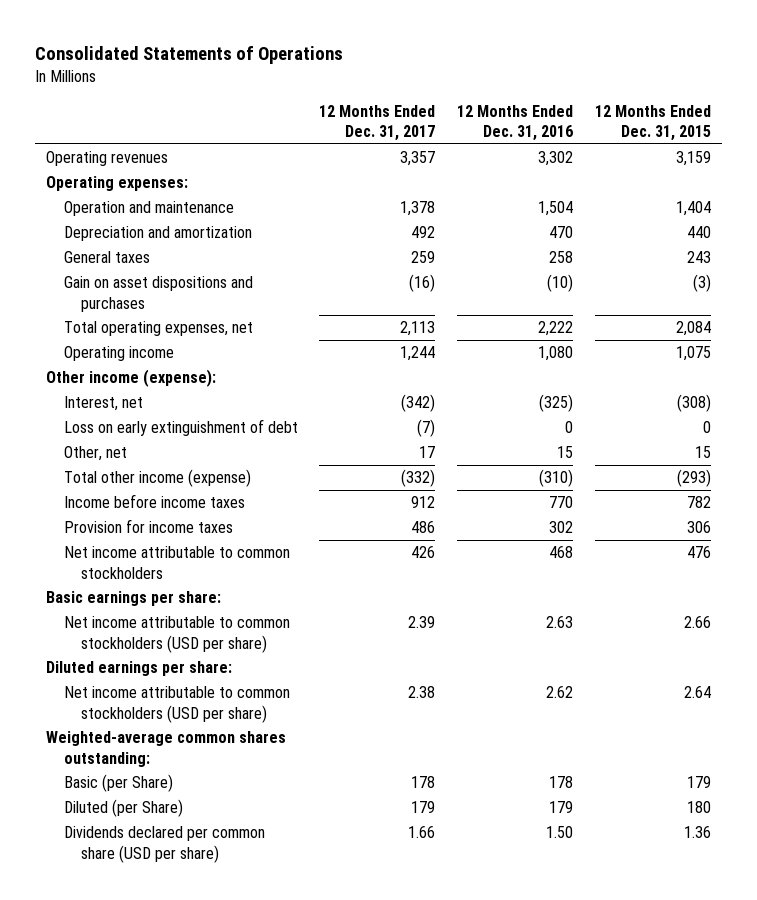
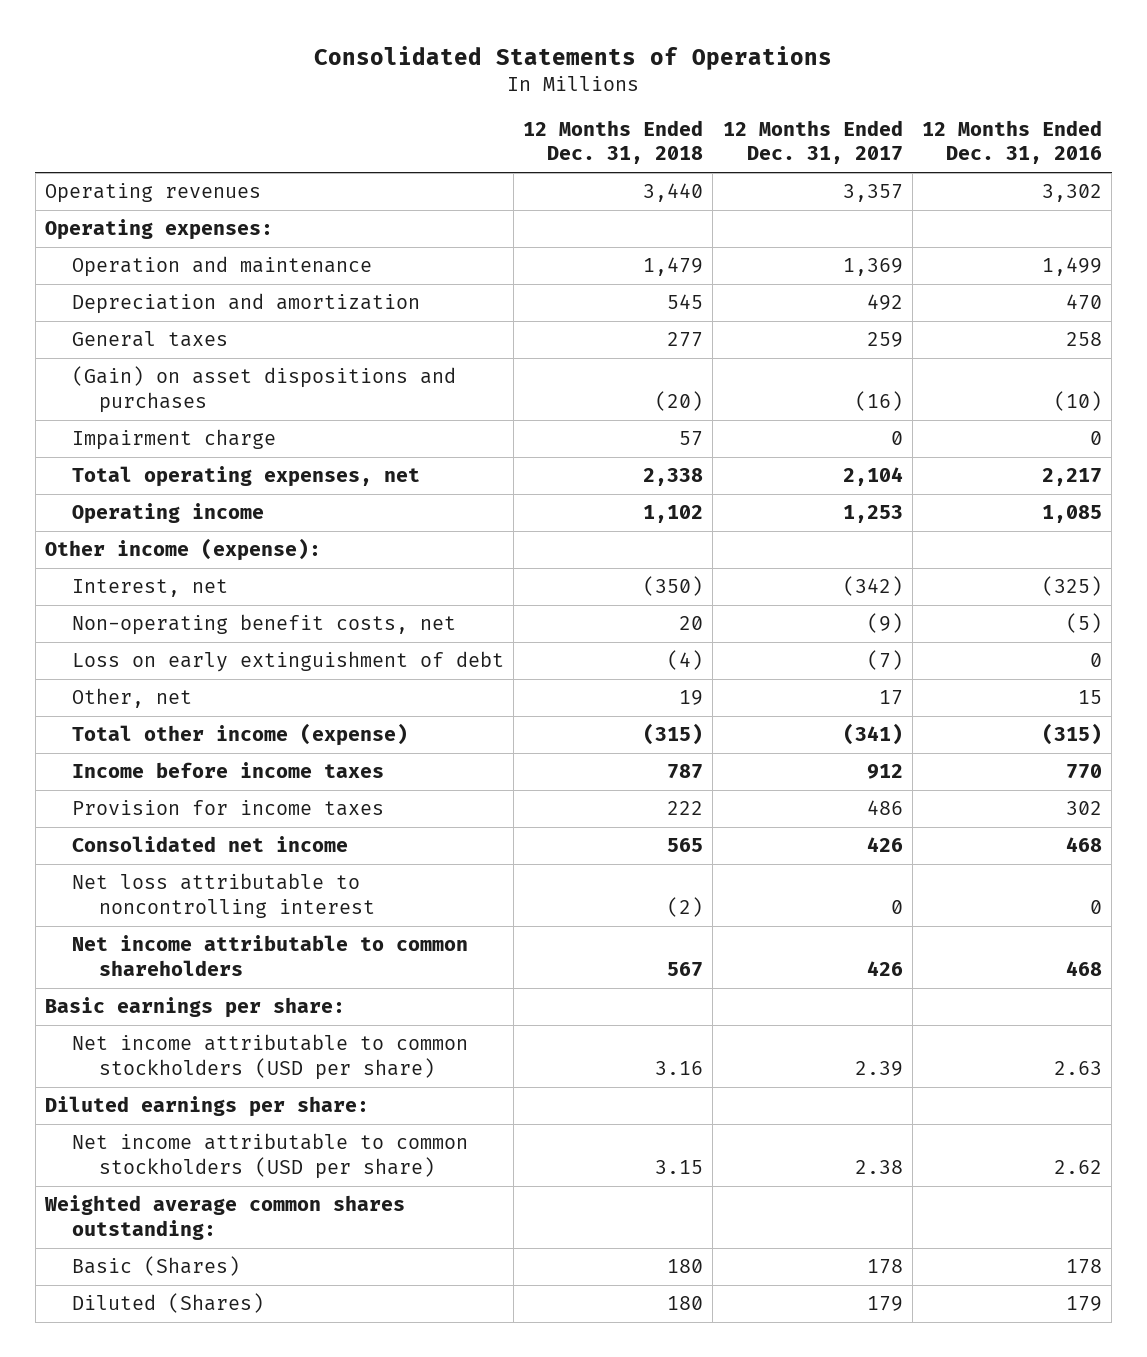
[594,104,711,141] 12 Months Ended Dec. 31, 2015 -> none
none -> [523,119,704,165] 12 Months Ended Dec. 31, 2018
[400,201,436,217] 1,378 -> [842,258,903,277] 1,369
[538,201,574,217] 1,504 -> [1041,257,1102,277] 1,499
[63,276,253,312] Gain on asset dispositions and purchases -> [71,366,456,414] (Gain) on asset dispositions and purchases
none -> [71,429,276,451] Impairment charge
[400,321,436,337] 2,113 -> [842,467,903,487] 2,104
[538,321,574,337] 2,222 -> [1041,468,1102,487] 2,217
[400,346,436,362] 1,244 -> [842,505,903,524] 1,253
[538,346,574,362] 1,080 -> [1041,505,1102,524] 1,085
none -> [71,614,456,636] Non-operating benefit costs, net
[401,469,436,488] (332) -> [842,723,903,746] (341)
[539,469,574,488] (310) -> [1041,723,1102,746] (315)
none -> [71,836,348,853] Consolidated net income
none -> [71,873,376,919] Net loss attributable to noncontrolling interest
[63,546,290,579] Net income attributable to common stockholders -> [71,935,468,977] Net income attributable to common shareholders
[63,826,265,863] Dividends declared per common share (USD per share) -> none
[46,731,287,767] Weighted-average common shares outstanding: -> [43,1195,405,1241] Weighted average common shares outstanding:
[63,774,173,793] Basic (per Share) -> [71,1256,240,1277] Basic (Shares)
[63,799,183,818] Diluted (per Share) -> [71,1293,264,1314] Diluted (Shares)

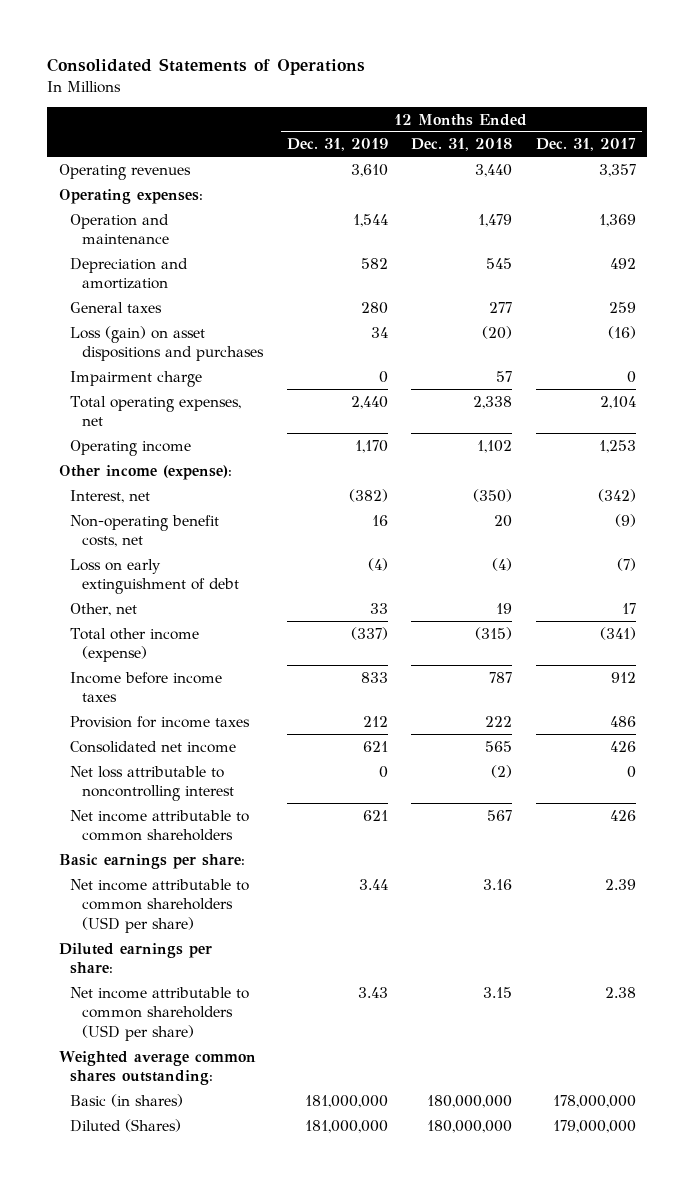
[921,119,1102,165] 12 Months Ended Dec. 31, 2016 -> none
none -> [286,138,388,152] Dec. 31, 2019
[71,366,456,414] (Gain) on asset dispositions and purchases -> [70,325,265,362] Loss (gain) on asset dispositions and purchases
[71,1034,468,1081] Net income attributable to common stockholders (USD per share) -> [70,878,250,933] Net income attributable to common shareholders (USD per share)
[71,1133,468,1180] Net income attributable to common stockholders (USD per share) -> [70,986,250,1041] Net income attributable to common shareholders (USD per share)
[71,1256,240,1277] Basic (Shares) -> [70,1093,184,1107] Basic (in shares)
[667,1259,704,1274] 180 -> [427,1094,513,1108] 180,000,000
[866,1259,903,1275] 178 -> [552,1094,636,1108] 178,000,000
[667,1296,704,1311] 180 -> [427,1119,513,1133] 180,000,000
[866,1296,903,1312] 179 -> [552,1119,636,1133] 179,000,000

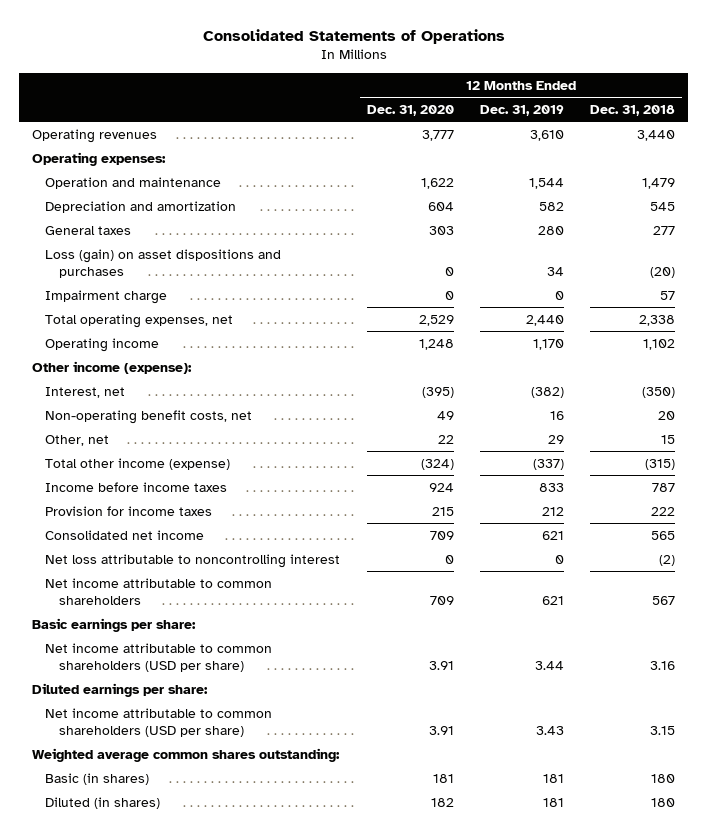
[535,138,636,152] Dec. 31, 2017 -> none
none -> [366,104,454,116] Dec. 31, 2020
[70,558,240,595] Loss on early extinguishment of debt -> none
[369,602,388,614] 33 -> [548,434,565,444] 29
[496,602,513,614] 19 -> [661,434,676,444] 15
[304,1094,388,1108] 181,000,000 -> [543,773,565,783] 181
[427,1094,513,1108] 180,000,000 -> [651,773,676,783] 180
[70,1118,182,1132] Diluted (Shares) -> [45,796,161,809] Diluted (in shares)
[304,1119,388,1133] 181,000,000 -> [543,797,565,807] 181
[427,1119,513,1133] 180,000,000 -> [651,797,676,807] 180

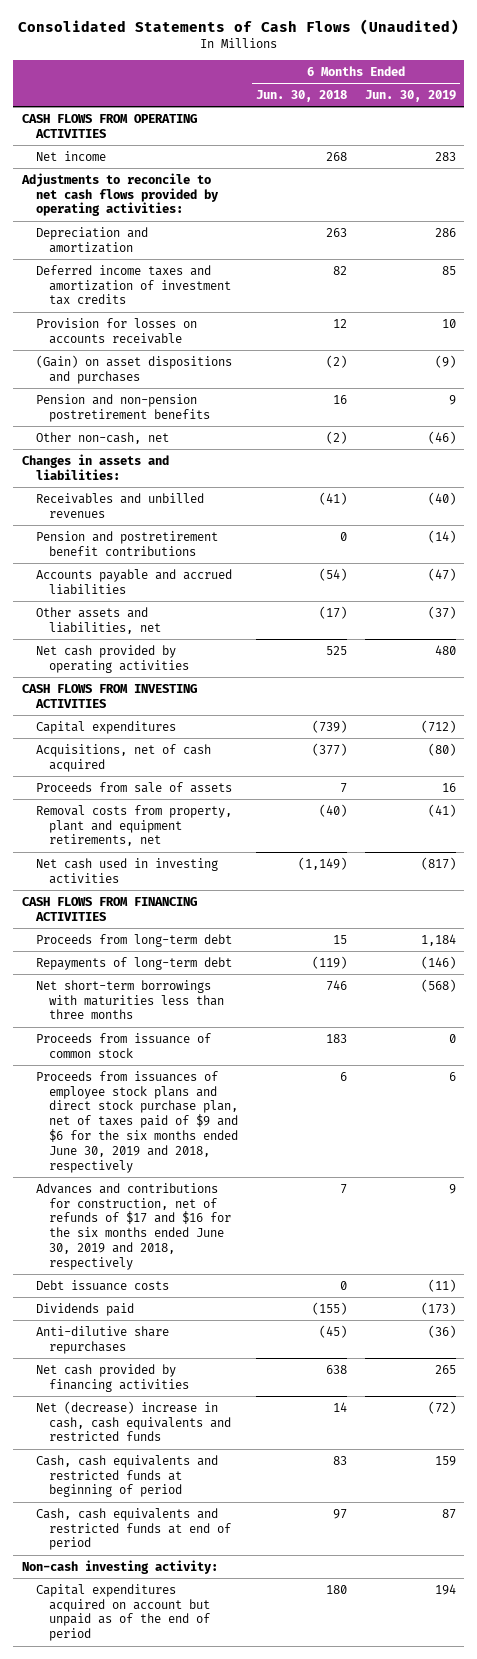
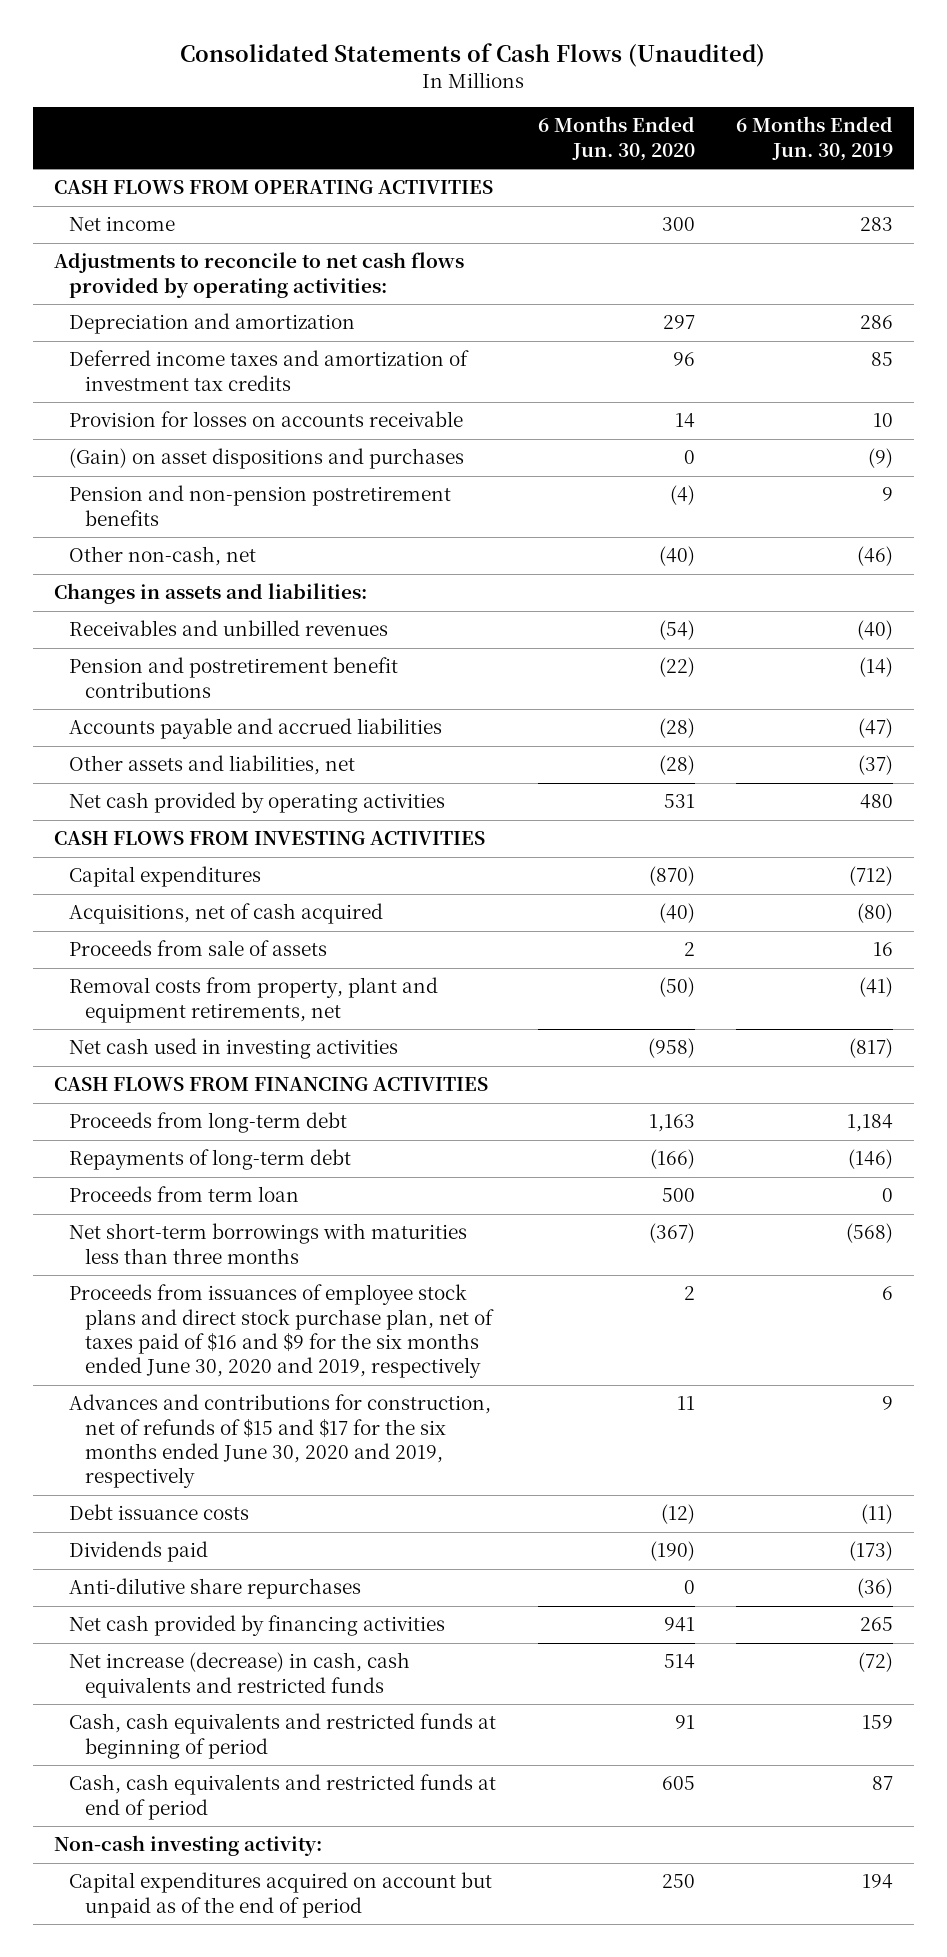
[256,90,348,103] Jun. 30, 2018 -> none
none -> [537,116,695,161] 6 Months Ended Jun. 30, 2020
none -> [69,1186,300,1203] Proceeds from term loan
[35,1032,211,1058] Proceeds from issuance of common stock -> none
[35,1070,239,1173] Proceeds from issuances of employee stock plans and direct stock purchase plan, net of taxes paid of $9 and $6 for the six months ended June 30, 2019 and 2018, respectively -> [69,1284,494,1379] Proceeds from issuances of employee stock plans and direct stock purchase plan, net of taxes paid of $16 and $9 for the six months ended June 30, 2020 and 2019, respectively
[35,1182,232,1270] Advances and contributions for construction, net of refunds of $17 and $16 for the six months ended June 30, 2019 and 2018, respectively -> [69,1394,492,1489] Advances and contributions for construction, net of refunds of $15 and $17 for the six months ended June 30, 2020 and 2019, respectively
[35,1400,232,1442] Net (decrease) increase in cash, cash equivalents and restricted funds -> [69,1652,411,1698] Net increase (decrease) in cash, cash equivalents and restricted funds

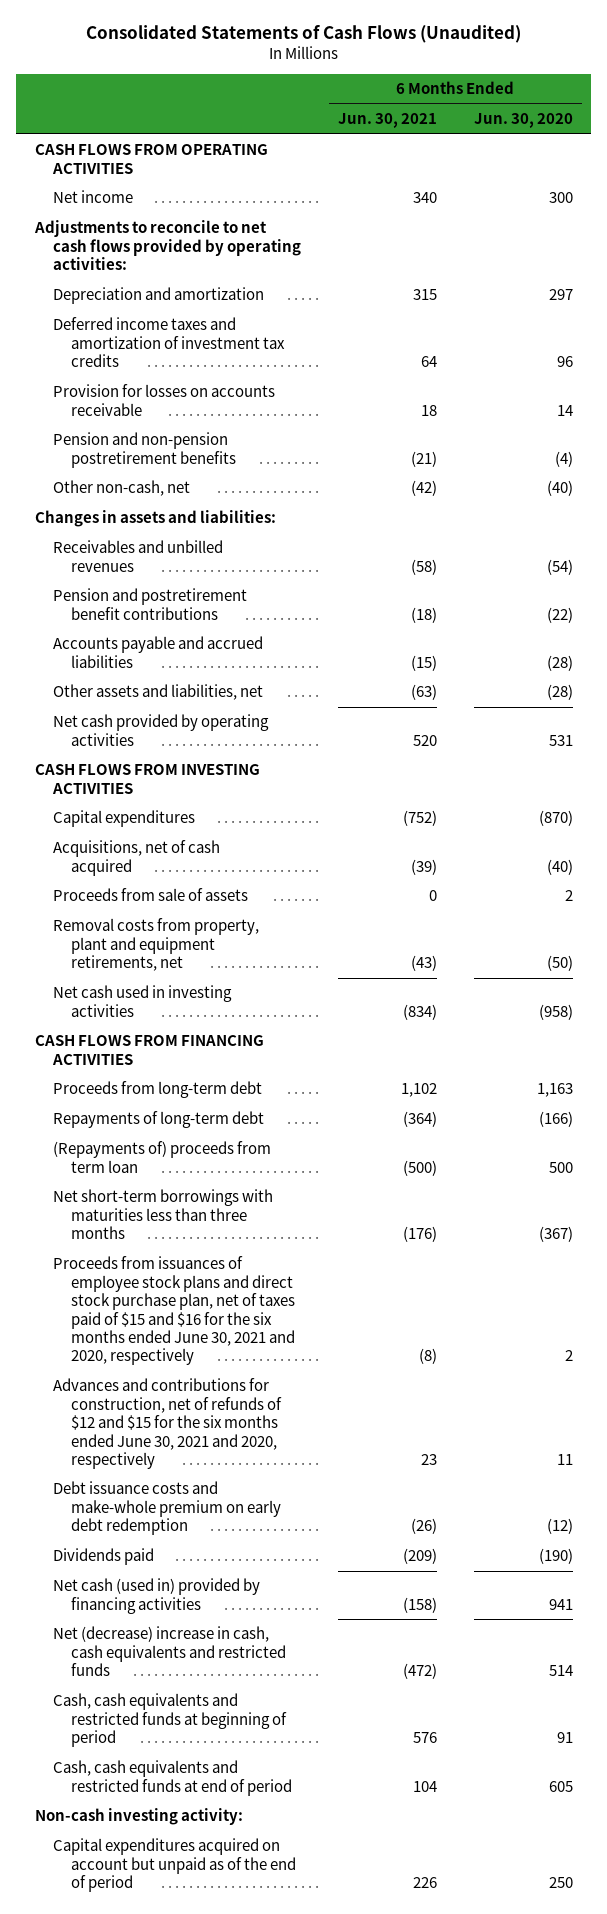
[736,116,894,161] 6 Months Ended Jun. 30, 2019 -> none
none -> [337,113,437,129] Jun. 30, 2021
[69,448,465,470] (Gain) on asset dispositions and purchases -> none
[69,1186,300,1203] Proceeds from term loan -> [53,1141,272,1173] (Repayments of) proceeds from term loan
[69,1504,250,1521] Debt issuance costs -> none
[69,1284,494,1379] Proceeds from issuances of employee stock plans and direct stock purchase plan, net of taxes paid of $16 and $9 for the six months ended June 30, 2020 and 2019, respectively -> [53,1256,296,1366] Proceeds from issuances of employee stock plans and direct stock purchase plan, net of taxes paid of $15 and $16 for the six months ended June 30, 2021 and 2020, respectively
[69,1394,492,1489] Advances and contributions for construction, net of refunds of $15 and $17 for the six months ended June 30, 2020 and 2019, respectively -> [53,1378,283,1469] Advances and contributions for construction, net of refunds of $12 and $15 for the six months ended June 30, 2021 and 2020, respectively
none -> [53,1481,282,1536] Debt issuance costs and make-whole premium on early debt redemption
[69,1578,362,1600] Anti-dilutive share repurchases -> none
[69,1615,446,1637] Net cash provided by financing activities -> [53,1578,261,1614] Net cash (used in) provided by financing activities
[69,1652,411,1698] Net increase (decrease) in cash, cash equivalents and restricted funds -> [53,1626,287,1677] Net (decrease) increase in cash, cash equivalents and restricted funds

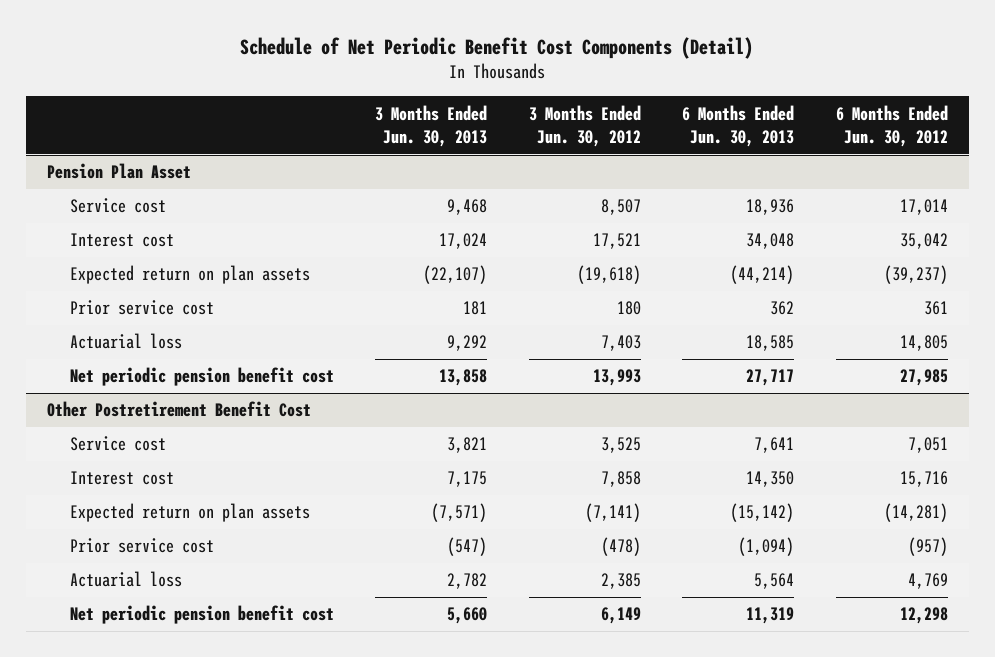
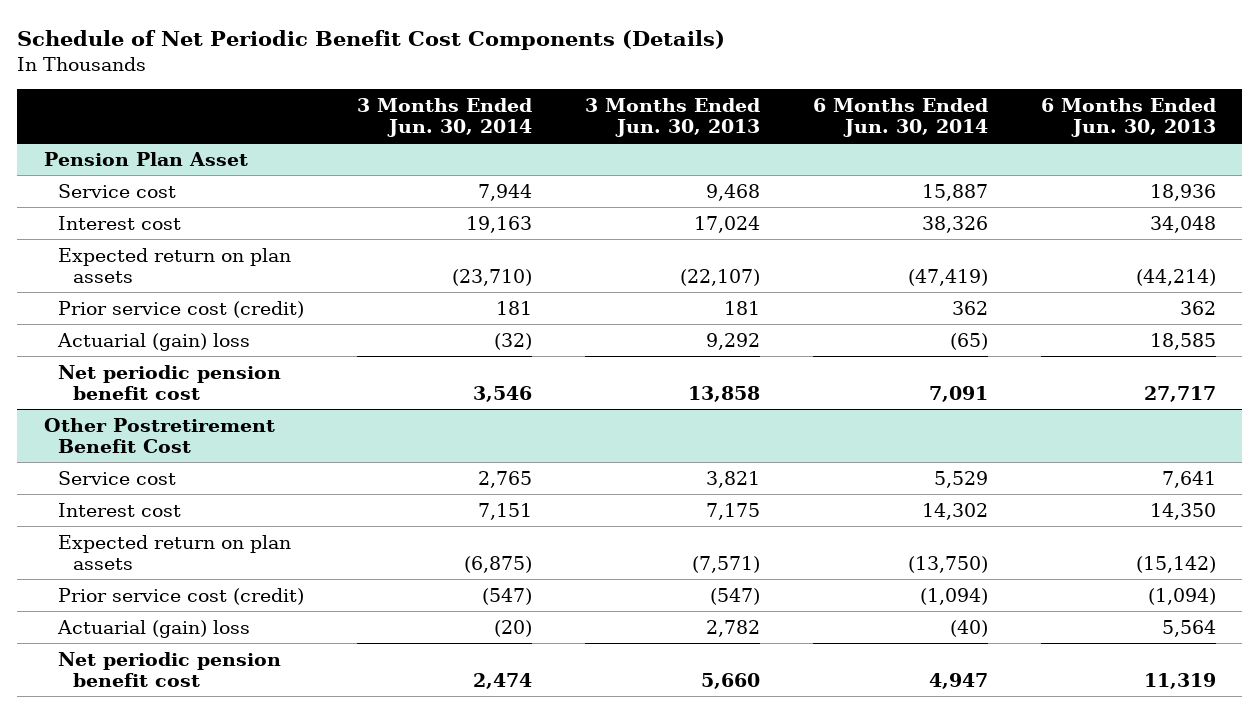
[240,37,754,60] Schedule of Net Periodic Benefit Cost Components (Detail) -> [17,29,726,50] Schedule of Net Periodic Benefit Cost Components (Details)
[528,104,641,148] 3 Months Ended Jun. 30, 2012 -> none
[835,104,948,148] 6 Months Ended Jun. 30, 2012 -> none
none -> [357,97,533,137] 3 Months Ended Jun. 30, 2014
none -> [813,97,989,137] 6 Months Ended Jun. 30, 2014
[69,300,214,316] Prior service cost -> [58,300,305,318] Prior service cost (credit)
[69,333,182,350] Actuarial loss -> [57,332,251,351] Actuarial (gain) loss
[69,538,214,554] Prior service cost -> [58,587,305,605] Prior service cost (credit)
[69,571,182,588] Actuarial loss -> [57,619,251,638] Actuarial (gain) loss

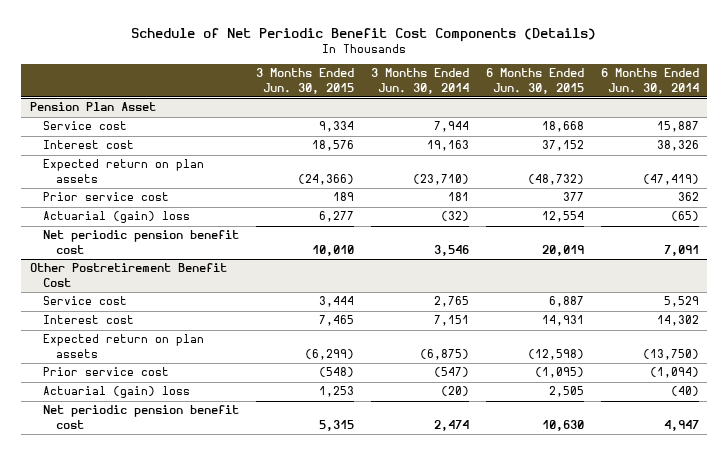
[585,97,761,137] 3 Months Ended Jun. 30, 2013 -> none
[1040,97,1216,137] 6 Months Ended Jun. 30, 2013 -> none
none -> [255,68,354,94] 3 Months Ended Jun. 30, 2015
none -> [485,68,584,94] 6 Months Ended Jun. 30, 2015
[58,300,305,318] Prior service cost (credit) -> [42,192,169,202] Prior service cost
[58,587,305,605] Prior service cost (credit) -> [42,367,169,377] Prior service cost

